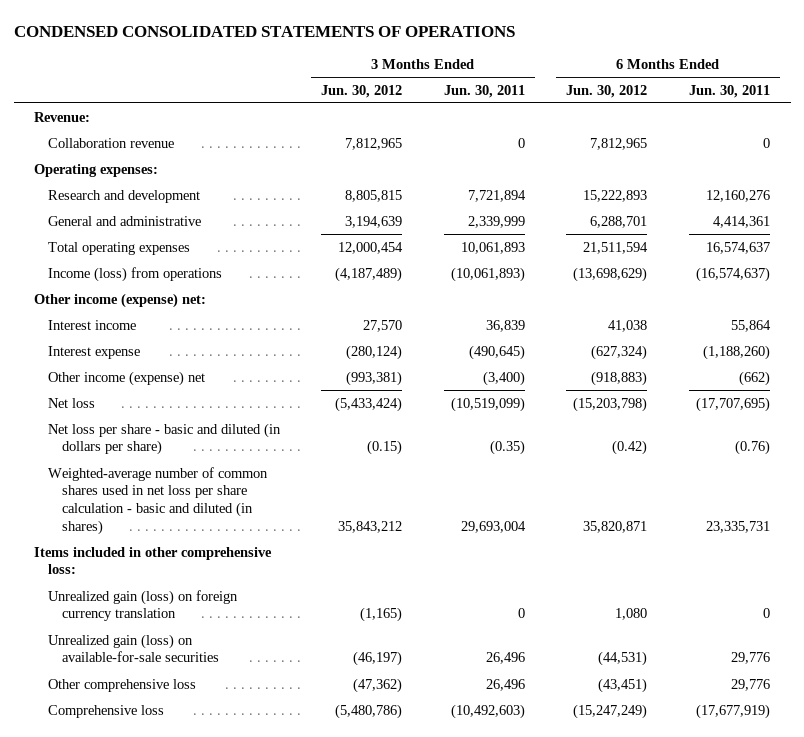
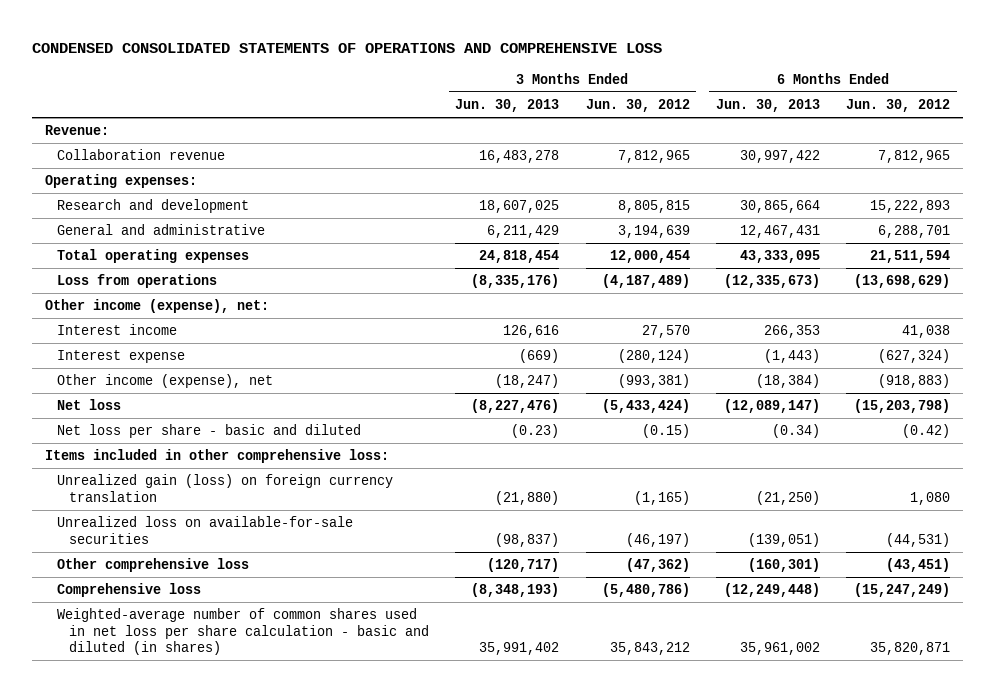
[13,25,515,37] CONDENSED CONSOLIDATED STATEMENTS OF OPERATIONS -> [32,43,663,54] CONDENSED CONSOLIDATED STATEMENTS OF OPERATIONS AND COMPREHENSIVE LOSS
[443,84,525,98] Jun. 30, 2011 -> none
[688,84,770,98] Jun. 30, 2011 -> none
none -> [455,98,560,112] Jun. 30, 2013
none -> [715,98,820,112] Jun. 30, 2013
[48,266,223,282] Income (loss) from operations -> [57,274,218,289] Loss from operations
[34,292,207,308] Other income (expense) net: -> [45,299,270,314] Other income (expense), net:
[48,370,206,386] Other income (expense) net -> [57,374,274,389] Other income (expense), net
[48,422,282,456] Net loss per share - basic and diluted (in dollars per share) -> [57,424,362,439] Net loss per share - basic and diluted
[48,633,219,663] Unrealized gain (loss) on available-for-sale securities -> [57,516,354,544] Unrealized loss on available-for-sale securities
[48,466,269,535] Weighted-average number of common shares used in net loss per share calculation - basic and diluted (in shares) -> [57,608,429,656] Weighted-average number of common shares used in net loss per share calculation - basic and diluted (in shares)

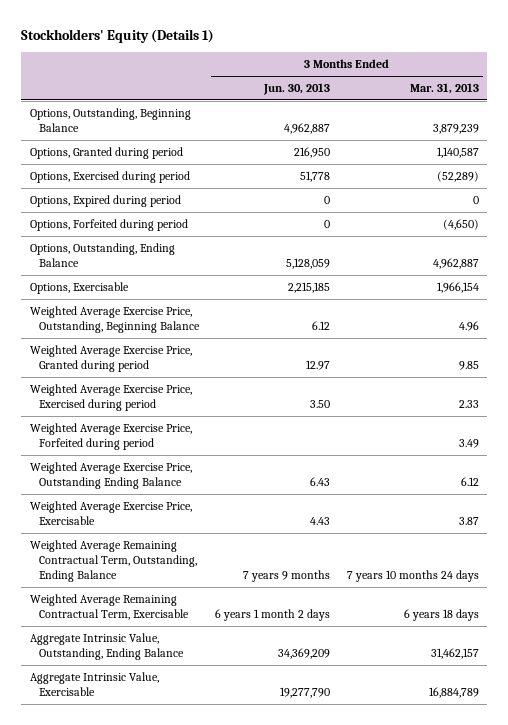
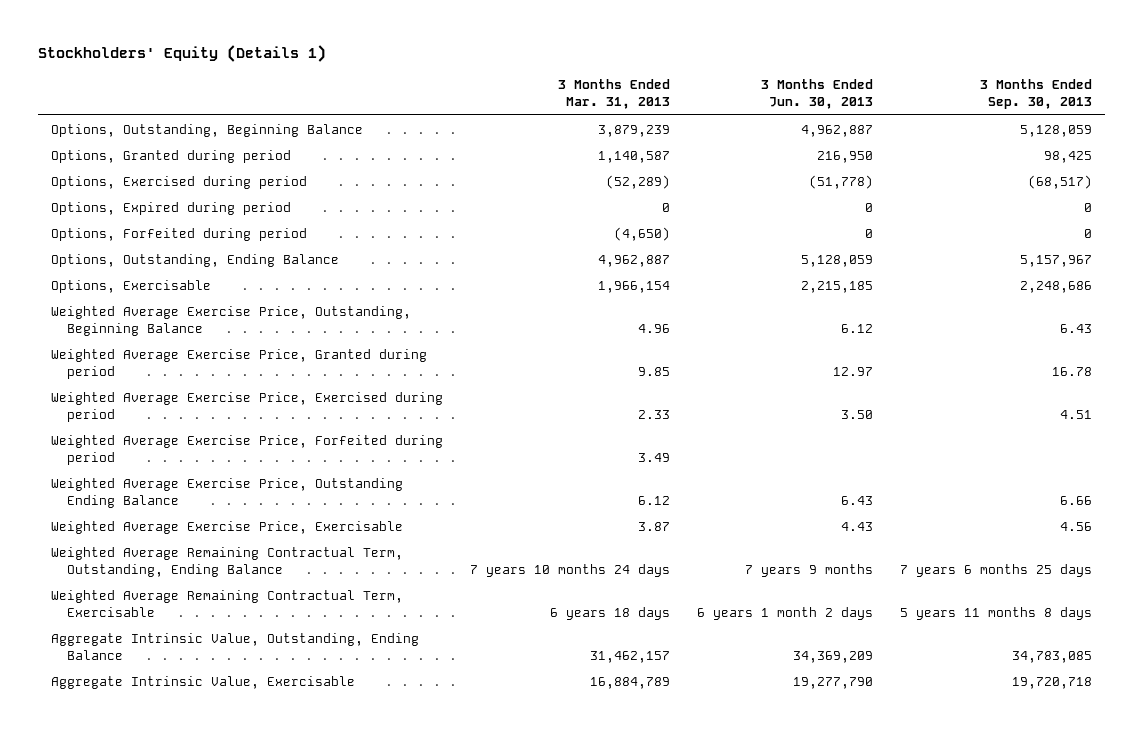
none -> [979,79,1092,110] 3 Months Ended Sep. 30, 2013
[300,171,331,183] 51,778 -> [808,174,873,189] (51,778)

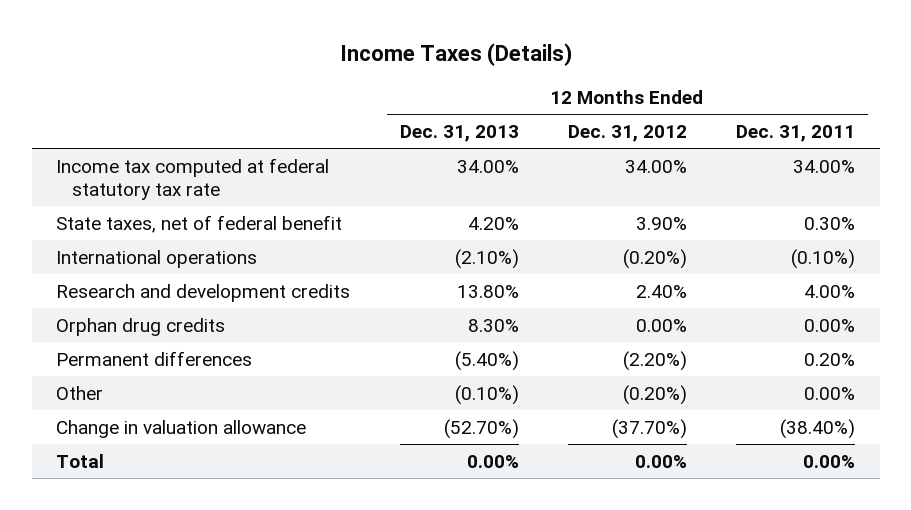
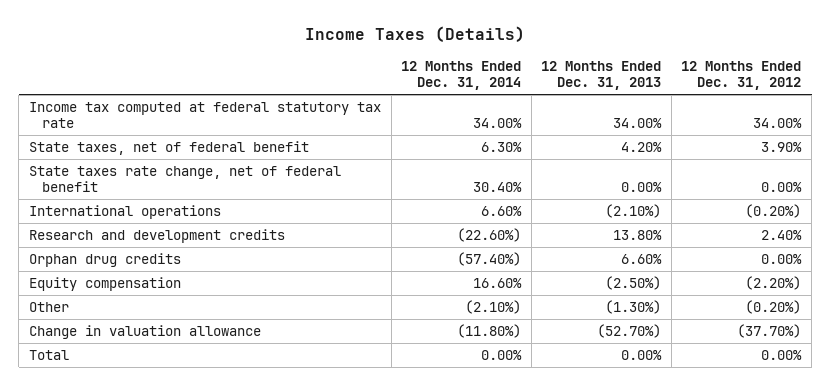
[736,124,856,142] Dec. 31, 2011 -> none
none -> [401,60,522,91] 12 Months Ended Dec. 31, 2014
none -> [29,165,342,193] State taxes rate change, net of federal benefit
[56,350,253,366] Permanent differences -> none
[467,318,519,332] 8.30% -> [621,253,663,264] 6.60%
none -> [29,276,182,291] Equity compensation
[454,384,519,405] (0.10%) -> [605,299,662,314] (1.30%)

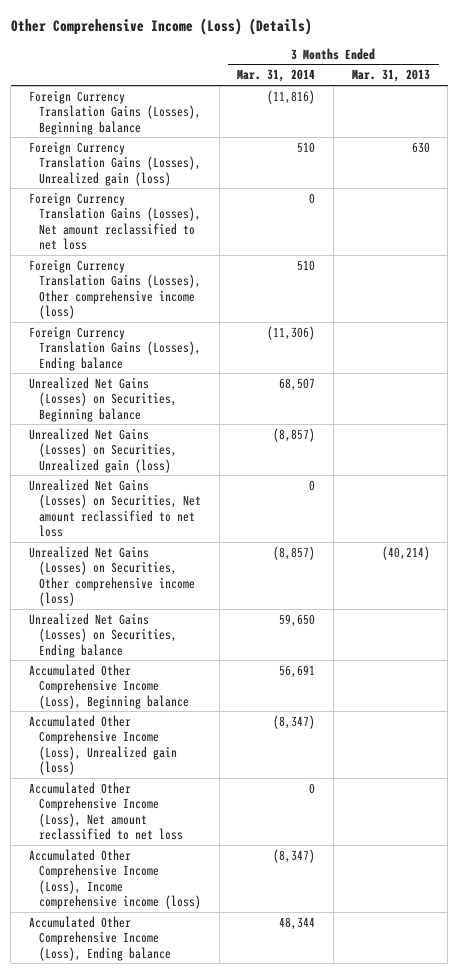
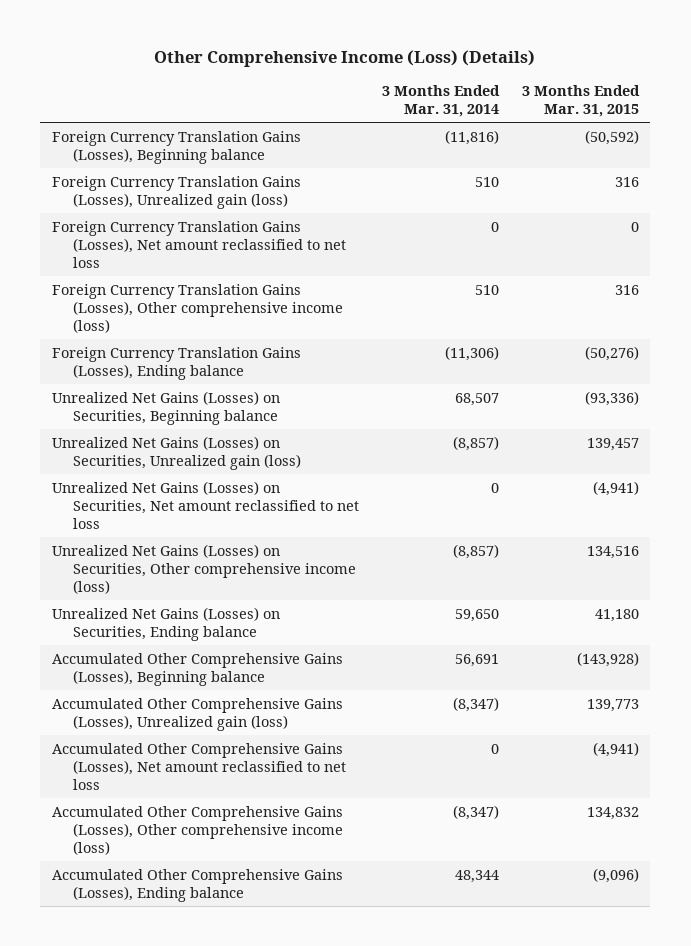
[351,69,430,83] Mar. 31, 2013 -> none
none -> [522,84,641,118] 3 Months Ended Mar. 31, 2015
[29,663,190,709] Accumulated Other Comprehensive Income (Loss), Beginning balance -> [51,652,343,686] Accumulated Other Comprehensive Gains (Losses), Beginning balance
[29,714,178,775] Accumulated Other Comprehensive Income (Loss), Unrealized gain (loss) -> [51,697,343,731] Accumulated Other Comprehensive Gains (Losses), Unrealized gain (loss)
[29,781,184,840] Accumulated Other Comprehensive Income (Loss), Net amount reclassified to net loss -> [51,742,347,791] Accumulated Other Comprehensive Gains (Losses), Net amount reclassified to net loss
[29,848,202,909] Accumulated Other Comprehensive Income (Loss), Income comprehensive income (loss) -> [51,805,344,856] Accumulated Other Comprehensive Gains (Losses), Other comprehensive income (loss)
[29,915,172,961] Accumulated Other Comprehensive Income (Loss), Ending balance -> [51,868,343,902] Accumulated Other Comprehensive Gains (Losses), Ending balance

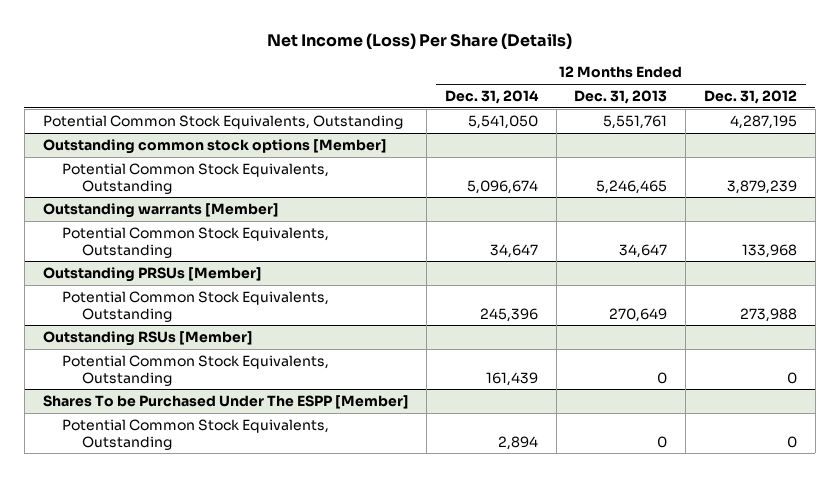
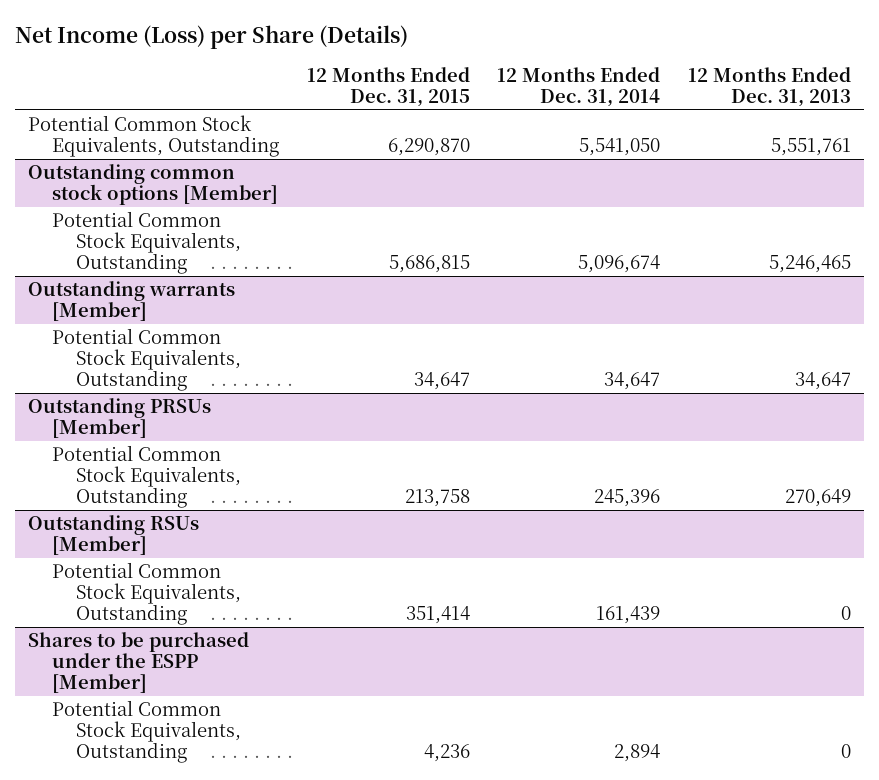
[266,33,572,50] Net Income (Loss) Per Share (Details) -> [14,25,408,50] Net Income (Loss) per Share (Details)
[703,90,797,105] Dec. 31, 2012 -> none
none -> [306,66,470,107] 12 Months Ended Dec. 31, 2015
[42,395,409,410] Shares To be Purchased Under The ESPP [Member] -> [28,632,250,694] Shares to be purchased under the ESPP [Member]

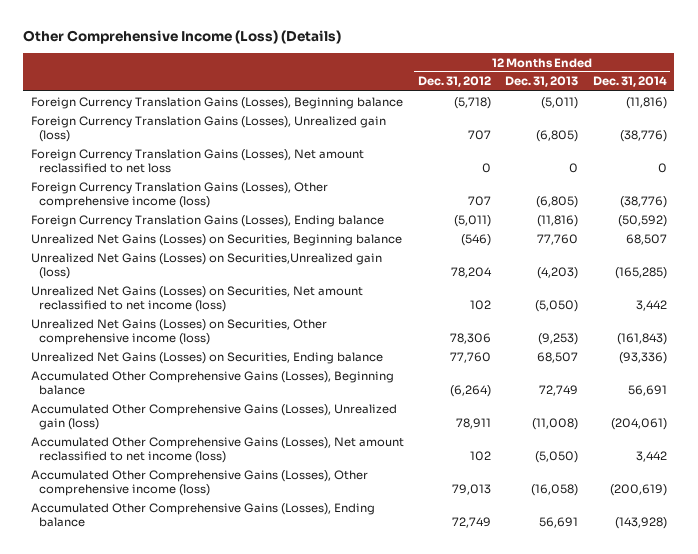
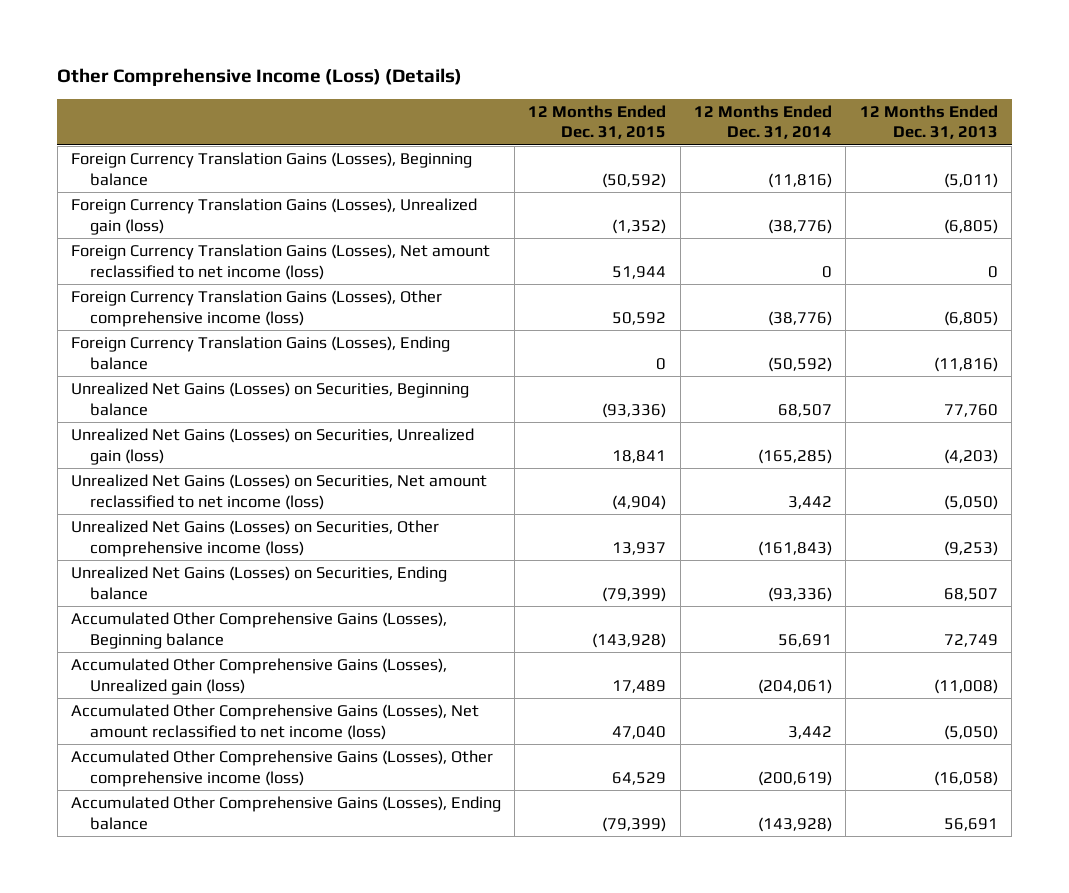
[418,76,492,88] Dec. 31, 2012 -> none
none -> [528,104,667,140] 12 Months Ended Dec. 31, 2015
[30,148,364,174] Foreign Currency Translation Gains (Losses), Net amount reclassified to net loss -> [70,243,490,280] Foreign Currency Translation Gains (Losses), Net amount reclassified to net income (loss)
[30,252,382,280] Unrealized Net Gains (Losses) on Securities,Unrealized gain (loss) -> [70,427,474,465] Unrealized Net Gains (Losses) on Securities, Unrealized gain (loss)

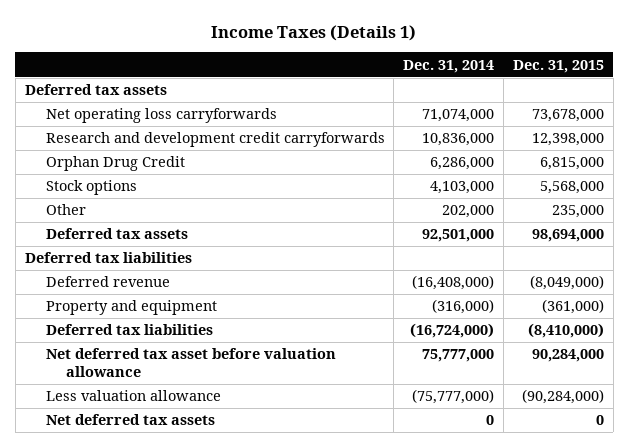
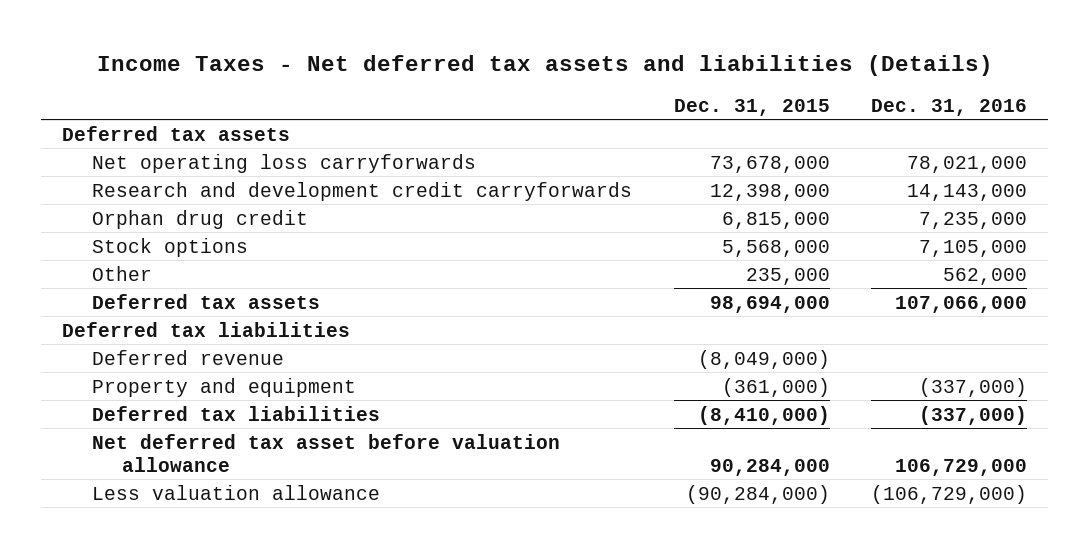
[211,24,417,41] Income Taxes (Details 1) -> [96,55,993,77] Income Taxes - Net deferred tax assets and liabilities (Details)
[403,59,495,73] Dec. 31, 2014 -> none
none -> [871,98,1028,116] Dec. 31, 2016
[45,156,185,172] Orphan Drug Credit -> [92,209,309,229] Orphan drug credit
[45,414,215,426] Net deferred tax assets -> none

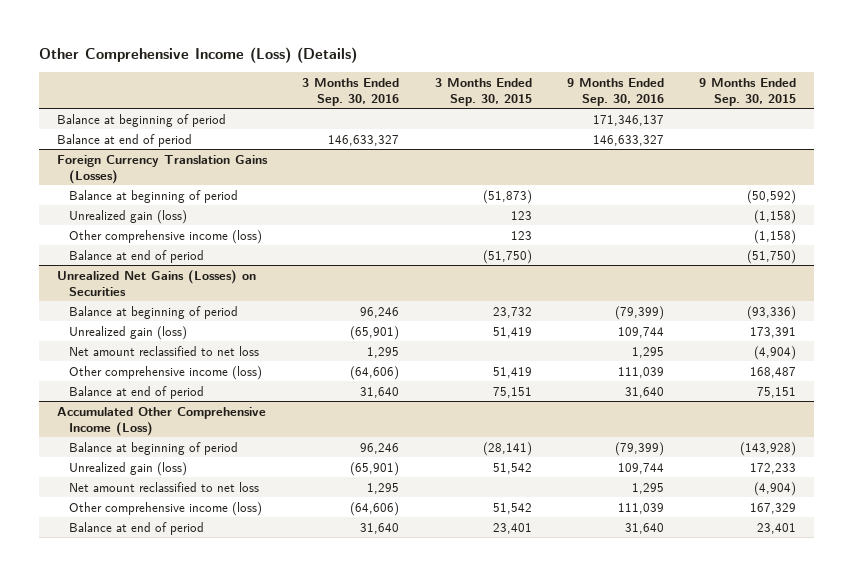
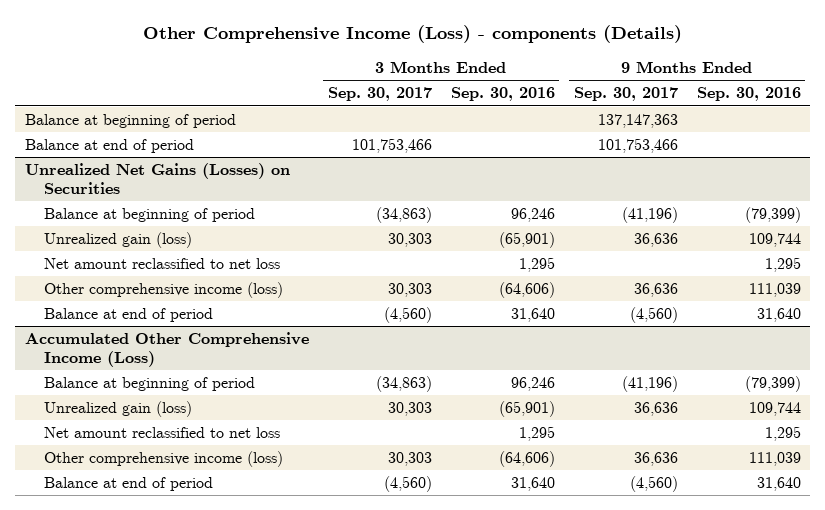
[39,47,358,64] Other Comprehensive Income (Loss) (Details) -> [142,25,682,44] Other Comprehensive Income (Loss) - components (Details)
[434,77,532,106] 3 Months Ended Sep. 30, 2015 -> none
[699,77,797,106] 9 Months Ended Sep. 30, 2015 -> none
none -> [327,87,432,102] Sep. 30, 2017
none -> [573,87,678,102] Sep. 30, 2017
[56,113,226,127] Balance at beginning of period -> none
[56,133,192,147] Balance at end of period -> none
[56,154,268,184] Foreign Currency Translation Gains (Losses) -> none
[69,209,188,224] Unrealized gain (loss) -> none
[69,229,263,244] Other comprehensive income (loss) -> none

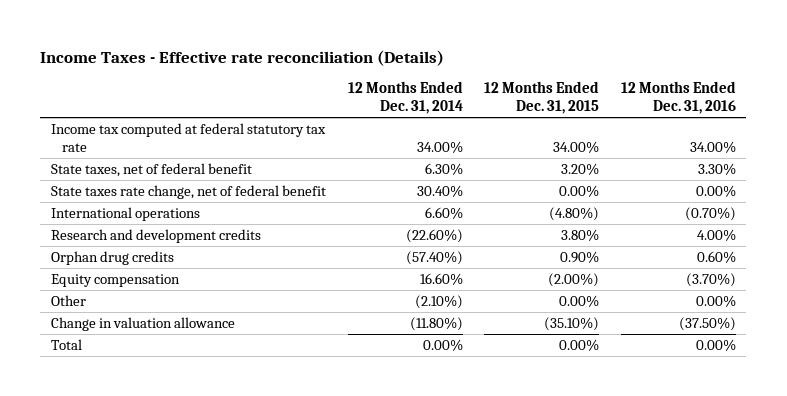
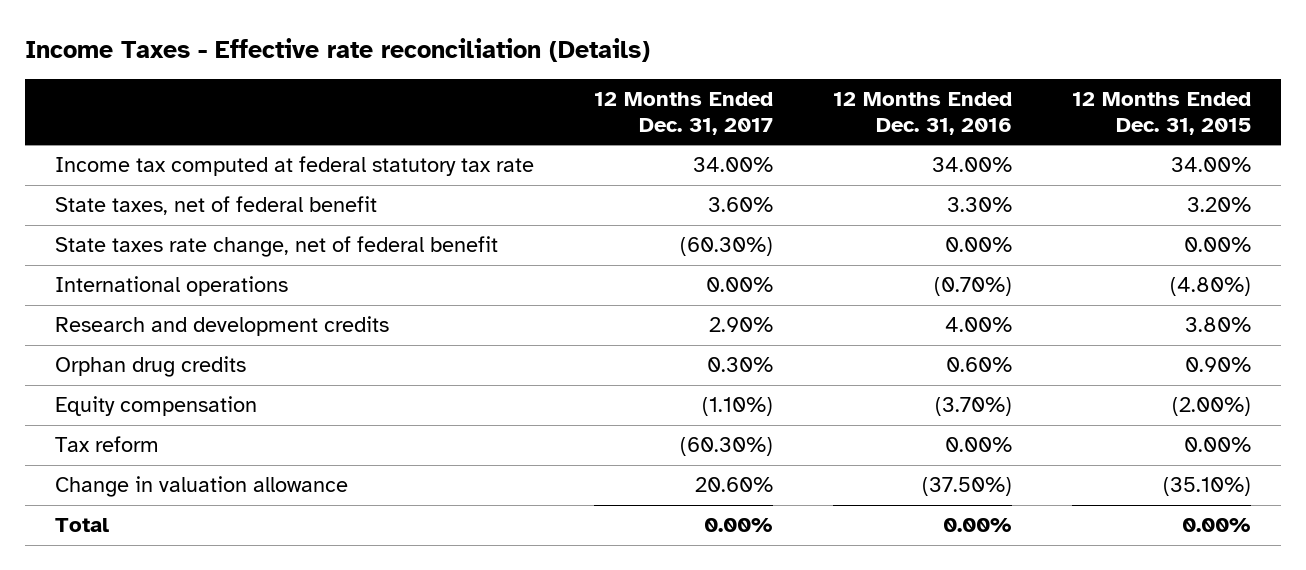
[347,81,463,115] 12 Months Ended Dec. 31, 2014 -> none
none -> [593,92,773,135] 12 Months Ended Dec. 31, 2017
[51,294,87,306] Other -> none
none -> [54,436,159,453] Tax reform

